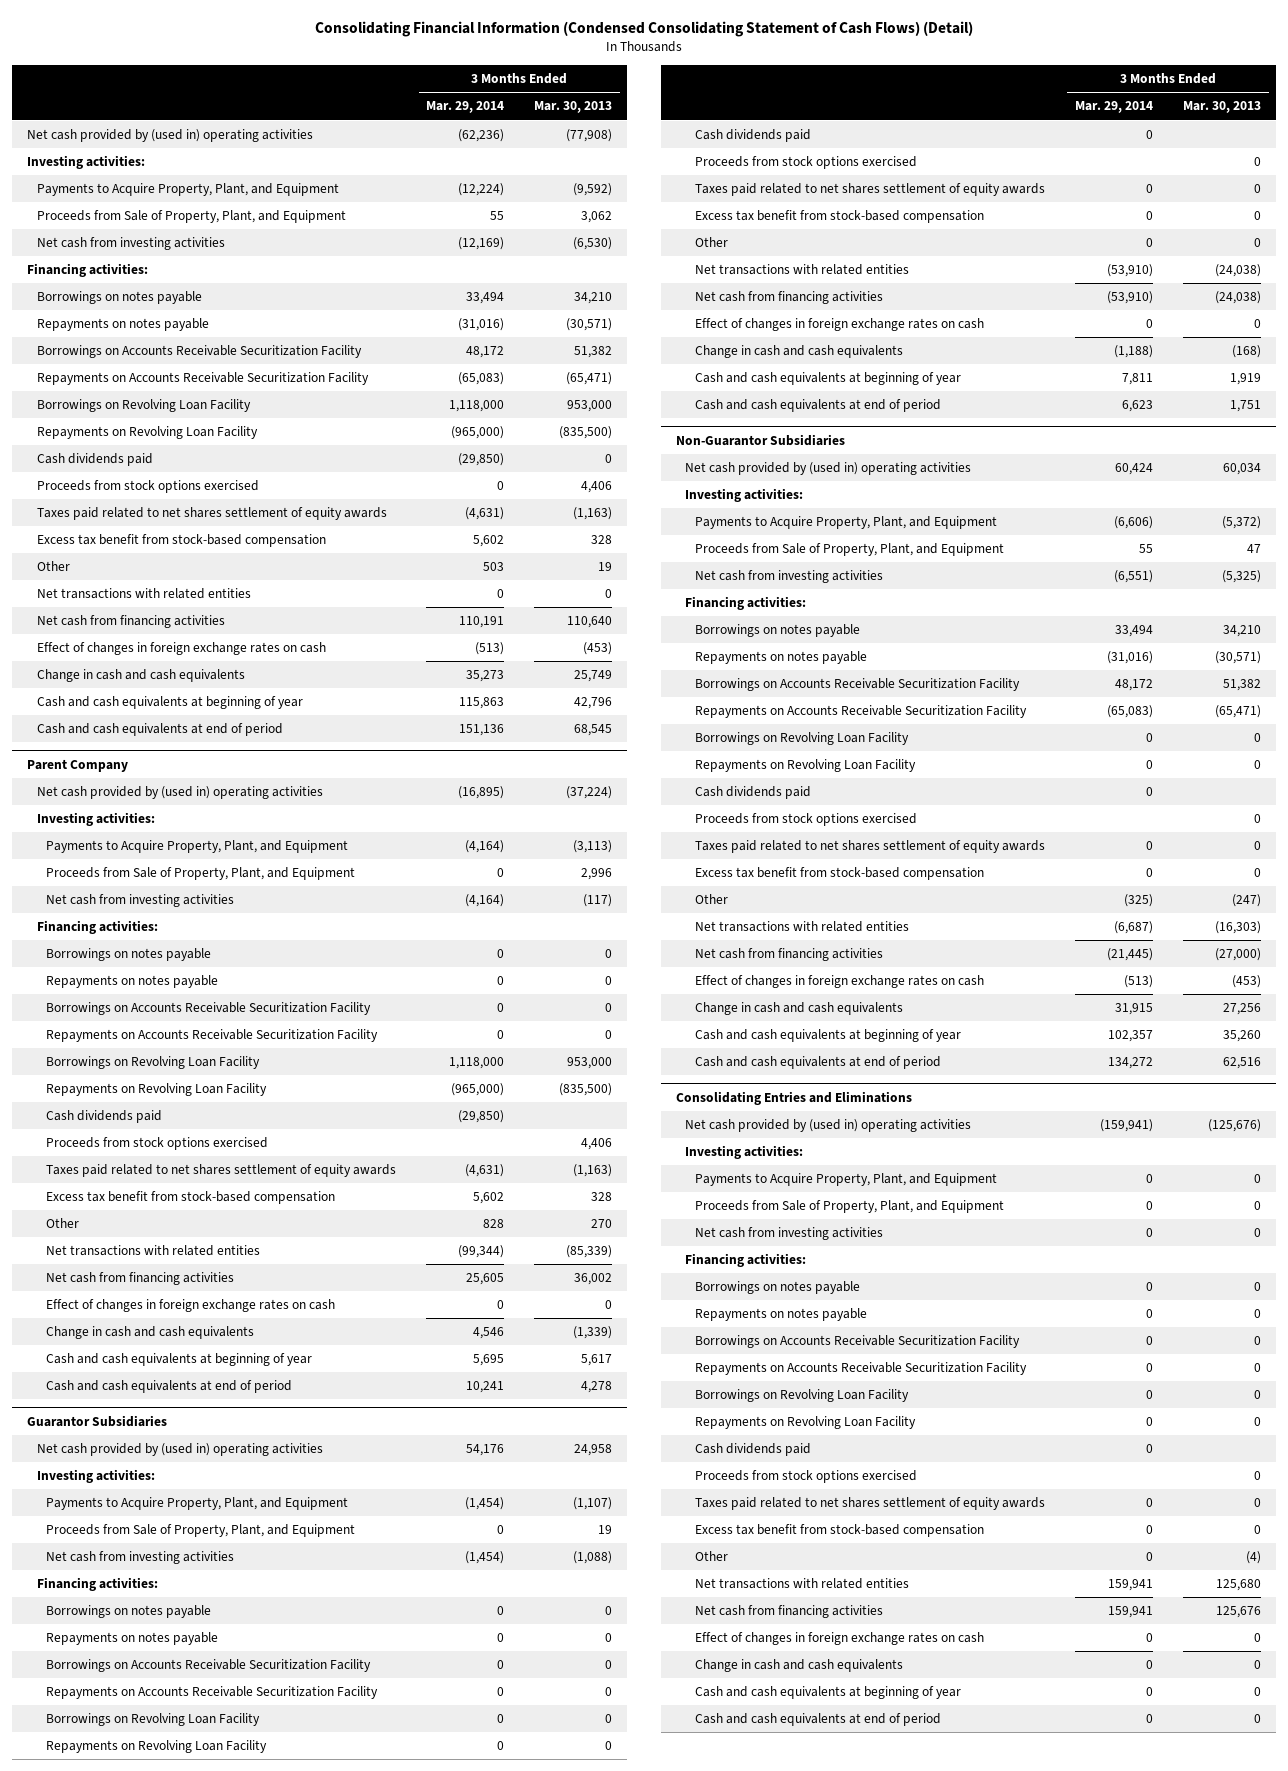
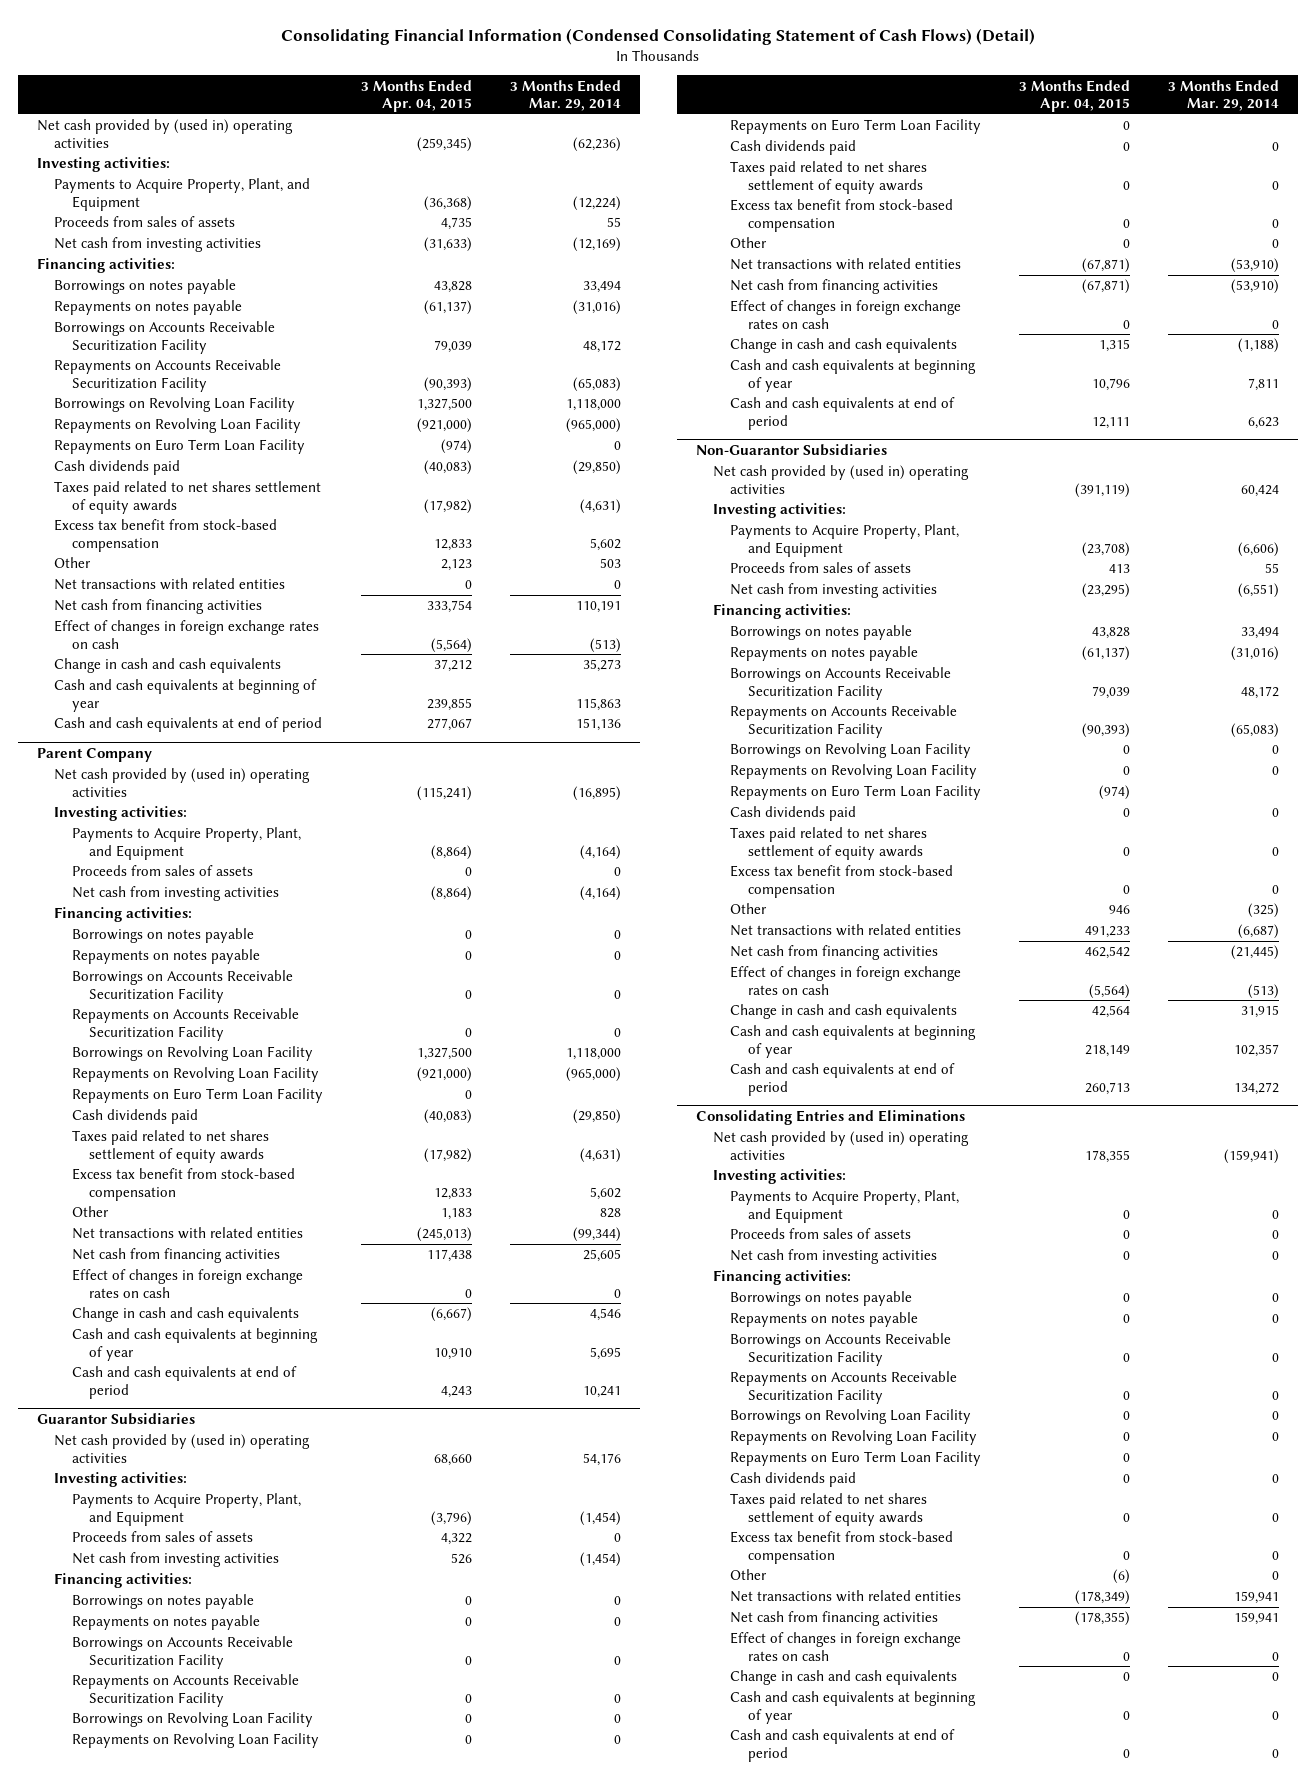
[534,101,613,114] Mar. 30, 2013 -> none
none -> [360,79,472,113] 3 Months Ended Apr. 04, 2015
[36,210,346,224] Proceeds from Sale of Property, Plant, and Equipment -> [54,216,236,228] Proceeds from sales of assets
none -> [54,439,306,455] Repayments on Euro Term Loan Facility
[36,480,259,494] Proceeds from stock options exercised -> none
[46,867,356,881] Proceeds from Sale of Property, Plant, and Equipment -> [71,865,253,877] Proceeds from sales of assets
none -> [71,1088,323,1104] Repayments on Euro Term Loan Facility
[46,1137,269,1151] Proceeds from stock options exercised -> none
[46,1524,356,1538] Proceeds from Sale of Property, Plant, and Equipment -> [71,1531,253,1543] Proceeds from sales of assets
none -> [730,119,982,135] Repayments on Euro Term Loan Facility
[694,156,917,170] Proceeds from stock options exercised -> none
[694,543,1004,557] Proceeds from Sale of Property, Plant, and Equipment -> [730,562,912,574] Proceeds from sales of assets
none -> [730,785,982,801] Repayments on Euro Term Loan Facility
[694,813,917,827] Proceeds from stock options exercised -> none
[694,1200,1004,1214] Proceeds from Sale of Property, Plant, and Equipment -> [730,1228,912,1240] Proceeds from sales of assets
none -> [730,1451,982,1467] Repayments on Euro Term Loan Facility
[694,1470,917,1484] Proceeds from stock options exercised -> none

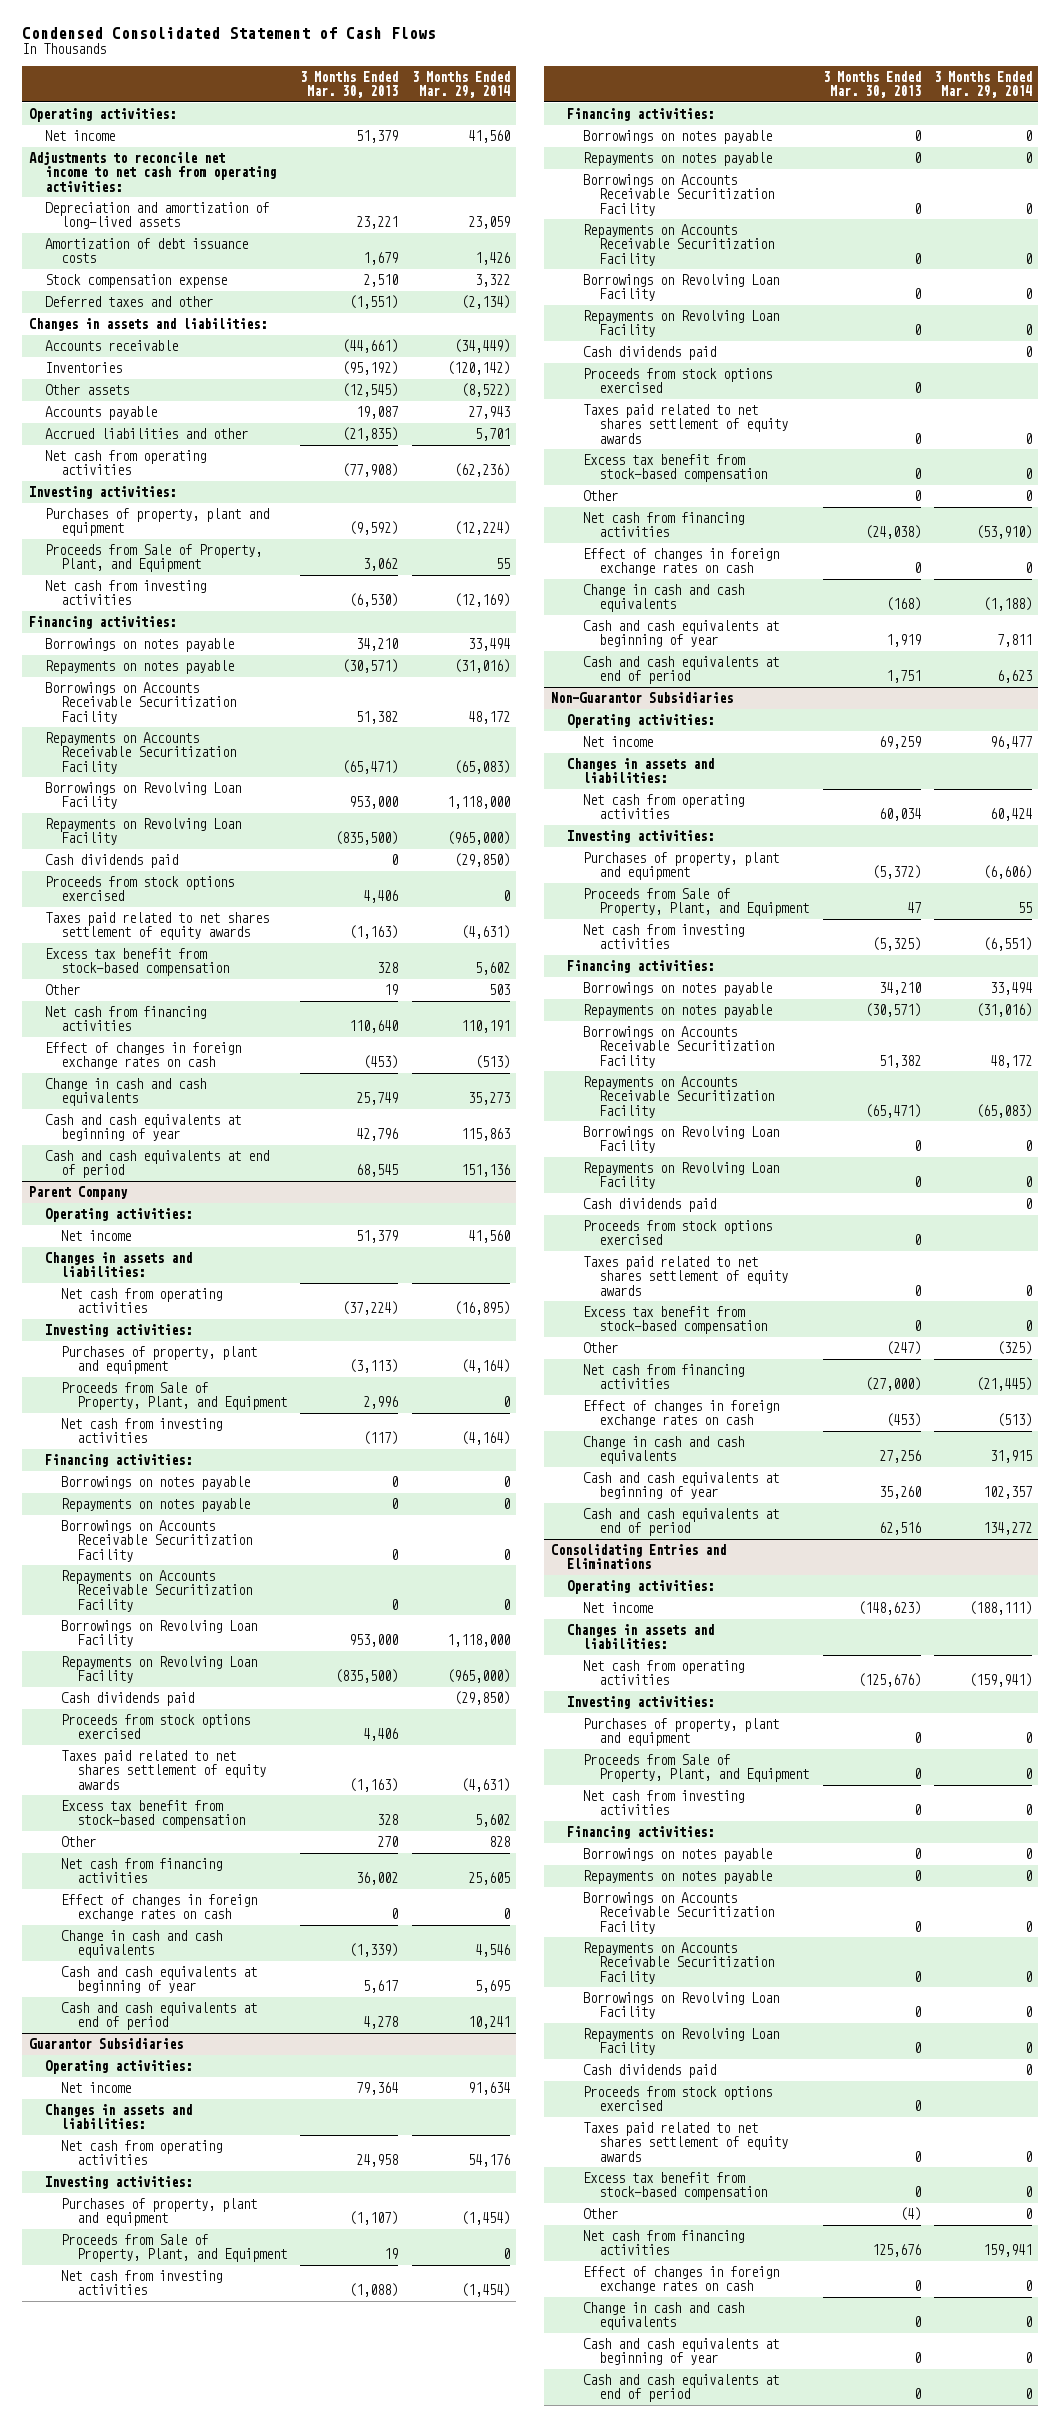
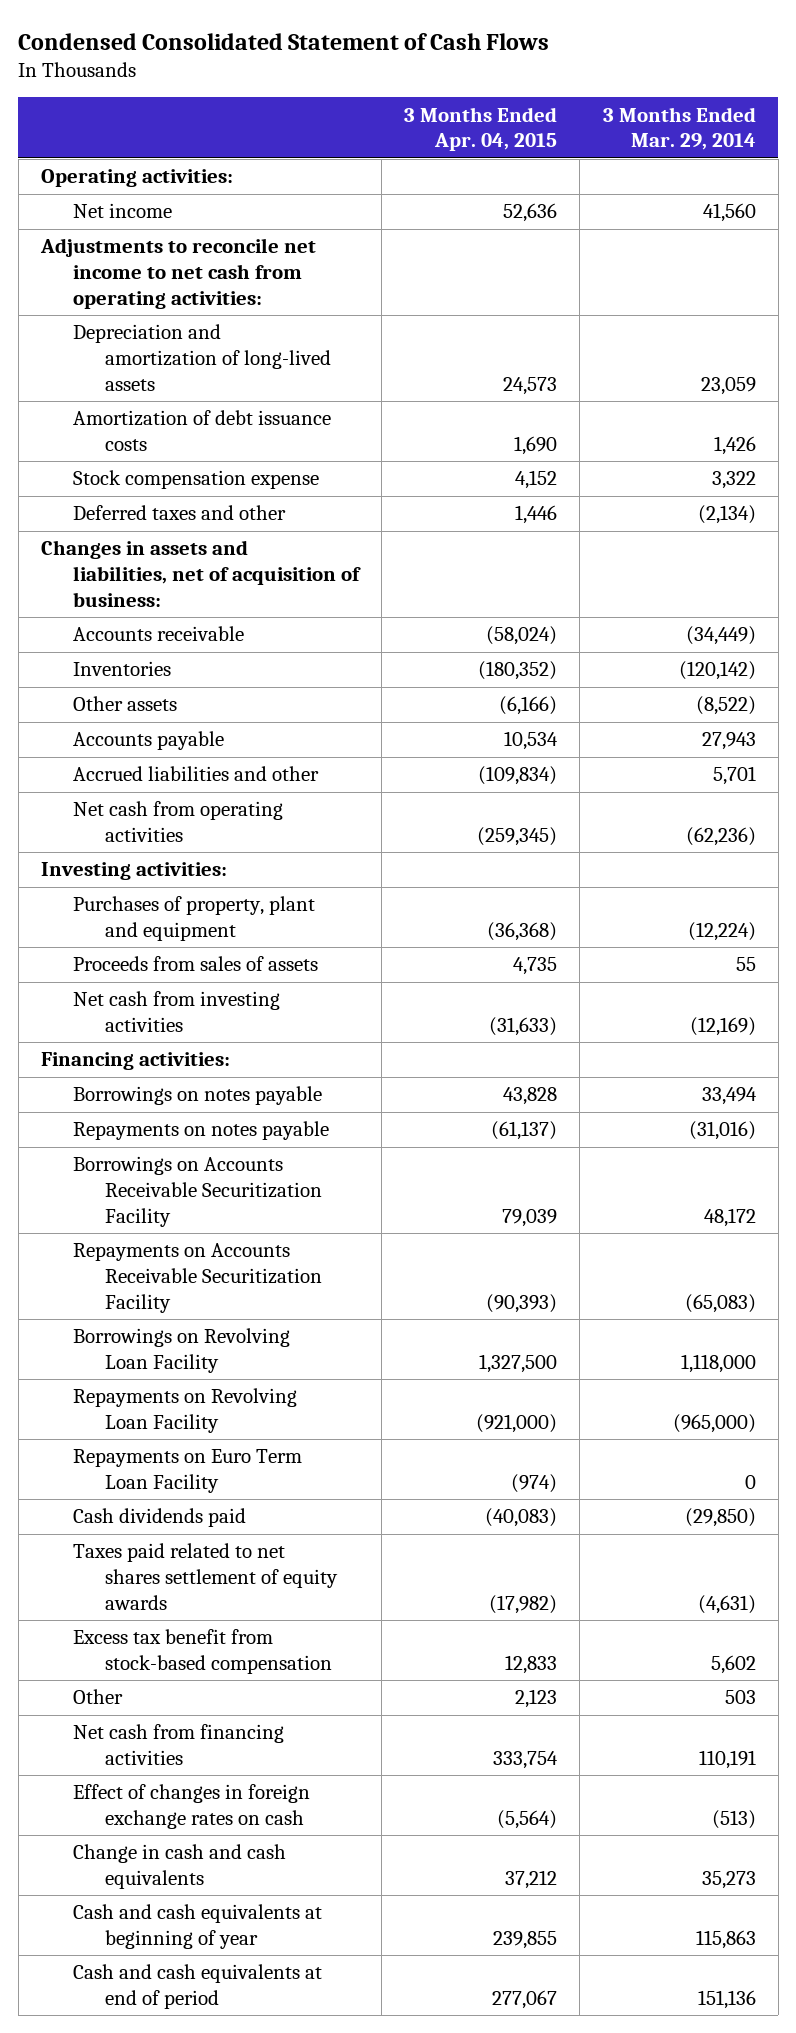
[300,70,399,98] 3 Months Ended Mar. 30, 2013 -> none
none -> [404,106,558,152] 3 Months Ended Apr. 04, 2015
[28,318,267,332] Changes in assets and liabilities: -> [40,540,361,607] Changes in assets and liabilities, net of acquisition of business:
[44,544,262,573] Proceeds from Sale of Property, Plant, and Equipment -> [72,956,318,972] Proceeds from sales of assets
none -> [72,1449,302,1493] Repayments on Euro Term Loan Facility
[44,876,234,902] Proceeds from stock options exercised -> none
[28,1186,128,1201] Parent Company -> none
[44,1208,192,1223] Operating activities: -> none
[61,1230,132,1242] Net income -> none
[44,1252,192,1278] Changes in assets and liabilities: -> none
[61,1288,223,1314] Net cash from operating activities -> none
[44,1324,192,1338] Investing activities: -> none
[61,1346,258,1375] Purchases of property, plant and equipment -> none
[61,1382,288,1411] Proceeds from Sale of Property, Plant, and Equipment -> none
[61,1418,223,1444] Net cash from investing activities -> none
[44,1454,192,1468] Financing activities: -> none
[61,1476,251,1491] Borrowings on notes payable -> none
[61,1498,251,1513] Repayments on notes payable -> none
[61,1520,253,1562] Borrowings on Accounts Receivable Securitization Facility -> none
[61,1570,253,1612] Repayments on Accounts Receivable Securitization Facility -> none
[61,1620,258,1648] Borrowings on Revolving Loan Facility -> none
[61,1656,258,1684] Repayments on Revolving Loan Facility -> none
[61,1692,195,1707] Cash dividends paid -> none
[61,1714,251,1740] Proceeds from stock options exercised -> none
[61,1750,267,1790] Taxes paid related to net shares settlement of equity awards -> none
[61,1800,246,1829] Excess tax benefit from stock-based compensation -> none
[61,1836,97,1848] Other -> none
[61,1858,223,1884] Net cash from financing activities -> none
[61,1894,258,1922] Effect of changes in foreign exchange rates on cash -> none
[61,1930,223,1959] Change in cash and cash equivalents -> none
[61,1966,258,1994] Cash and cash equivalents at beginning of year -> none
[61,2002,258,2031] Cash and cash equivalents at end of period -> none
[28,2038,183,2050] Guarantor Subsidiaries -> none
[44,2060,192,2075] Operating activities: -> none
[61,2082,132,2094] Net income -> none
[44,2104,192,2130] Changes in assets and liabilities: -> none
[61,2140,223,2166] Net cash from operating activities -> none
[44,2176,192,2190] Investing activities: -> none
[61,2198,258,2227] Purchases of property, plant and equipment -> none
[61,2234,288,2263] Proceeds from Sale of Property, Plant, and Equipment -> none
[61,2270,223,2296] Net cash from investing activities -> none
[566,108,714,122] Financing activities: -> none
[583,130,773,145] Borrowings on notes payable -> none
[583,152,773,167] Repayments on notes payable -> none
[583,174,775,216] Borrowings on Accounts Receivable Securitization Facility -> none
[583,224,775,266] Repayments on Accounts Receivable Securitization Facility -> none
[583,274,780,302] Borrowings on Revolving Loan Facility -> none
[583,310,780,338] Repayments on Revolving Loan Facility -> none
[583,346,717,361] Cash dividends paid -> none
[583,368,773,394] Proceeds from stock options exercised -> none
[583,404,789,444] Taxes paid related to net shares settlement of equity awards -> none
[583,454,768,483] Excess tax benefit from stock-based compensation -> none
[583,490,619,502] Other -> none
[583,512,745,538] Net cash from financing activities -> none
[583,548,780,576] Effect of changes in foreign exchange rates on cash -> none
[583,584,745,613] Change in cash and cash equivalents -> none
[583,620,780,648] Cash and cash equivalents at beginning of year -> none
[583,656,780,685] Cash and cash equivalents at end of period -> none
[550,692,733,704] Non-Guarantor Subsidiaries -> none
[566,714,714,729] Operating activities: -> none
[583,736,654,748] Net income -> none
[566,758,714,784] Changes in assets and liabilities: -> none
[583,794,745,820] Net cash from operating activities -> none
[566,830,714,844] Investing activities: -> none
[583,852,780,881] Purchases of property, plant and equipment -> none
[583,888,810,917] Proceeds from Sale of Property, Plant, and Equipment -> none
[583,924,745,950] Net cash from investing activities -> none
[566,960,714,974] Financing activities: -> none
[583,982,773,997] Borrowings on notes payable -> none
[583,1004,773,1019] Repayments on notes payable -> none
[583,1026,775,1068] Borrowings on Accounts Receivable Securitization Facility -> none
[583,1076,775,1118] Repayments on Accounts Receivable Securitization Facility -> none
[583,1126,780,1154] Borrowings on Revolving Loan Facility -> none
[583,1162,780,1190] Repayments on Revolving Loan Facility -> none
[583,1198,717,1213] Cash dividends paid -> none
[583,1220,773,1246] Proceeds from stock options exercised -> none
[583,1256,789,1296] Taxes paid related to net shares settlement of equity awards -> none
[583,1306,768,1335] Excess tax benefit from stock-based compensation -> none
[583,1342,619,1354] Other -> none
[583,1364,745,1390] Net cash from financing activities -> none
[583,1400,780,1428] Effect of changes in foreign exchange rates on cash -> none
[583,1436,745,1465] Change in cash and cash equivalents -> none
[583,1472,780,1500] Cash and cash equivalents at beginning of year -> none
[583,1508,780,1537] Cash and cash equivalents at end of period -> none
[550,1544,726,1570] Consolidating Entries and Eliminations -> none
[566,1580,714,1595] Operating activities: -> none
[583,1602,654,1614] Net income -> none
[566,1624,714,1650] Changes in assets and liabilities: -> none
[583,1660,745,1686] Net cash from operating activities -> none
[566,1696,714,1710] Investing activities: -> none
[583,1718,780,1747] Purchases of property, plant and equipment -> none
[583,1754,810,1783] Proceeds from Sale of Property, Plant, and Equipment -> none
[583,1790,745,1816] Net cash from investing activities -> none
[566,1826,714,1840] Financing activities: -> none
[583,1848,773,1863] Borrowings on notes payable -> none
[583,1870,773,1885] Repayments on notes payable -> none
[583,1892,775,1934] Borrowings on Accounts Receivable Securitization Facility -> none
[583,1942,775,1984] Repayments on Accounts Receivable Securitization Facility -> none
[583,1992,780,2020] Borrowings on Revolving Loan Facility -> none
[583,2028,780,2056] Repayments on Revolving Loan Facility -> none
[583,2064,717,2079] Cash dividends paid -> none
[583,2086,773,2112] Proceeds from stock options exercised -> none
[583,2122,789,2162] Taxes paid related to net shares settlement of equity awards -> none
[583,2172,768,2201] Excess tax benefit from stock-based compensation -> none
[583,2208,619,2220] Other -> none
[583,2230,745,2256] Net cash from financing activities -> none
[583,2266,780,2294] Effect of changes in foreign exchange rates on cash -> none
[583,2302,745,2331] Change in cash and cash equivalents -> none
[583,2338,780,2366] Cash and cash equivalents at beginning of year -> none
[583,2374,780,2403] Cash and cash equivalents at end of period -> none

